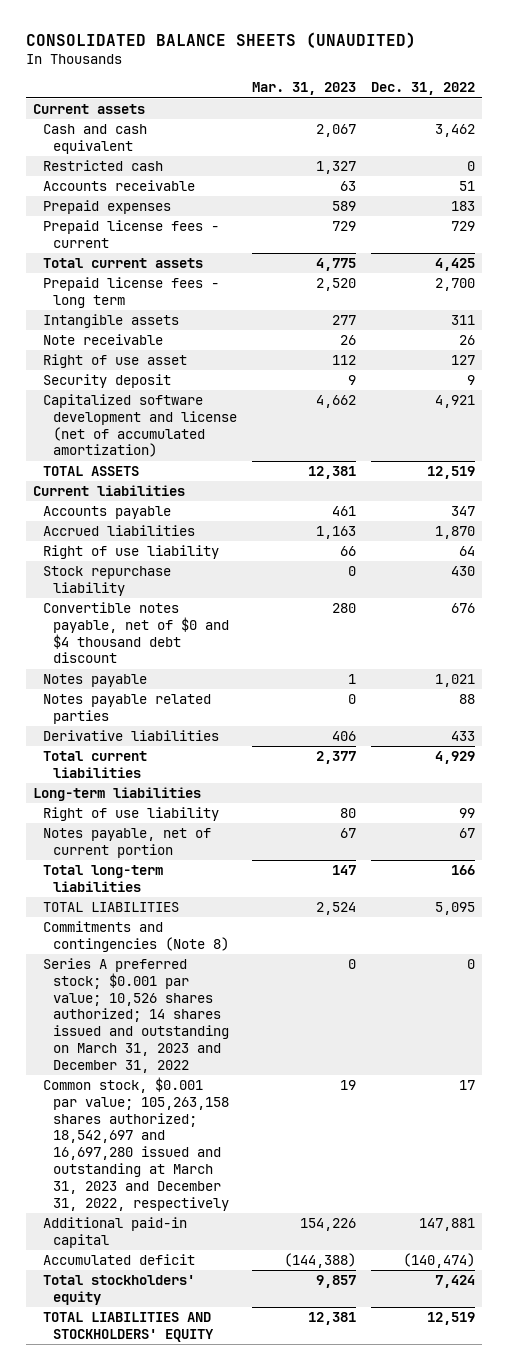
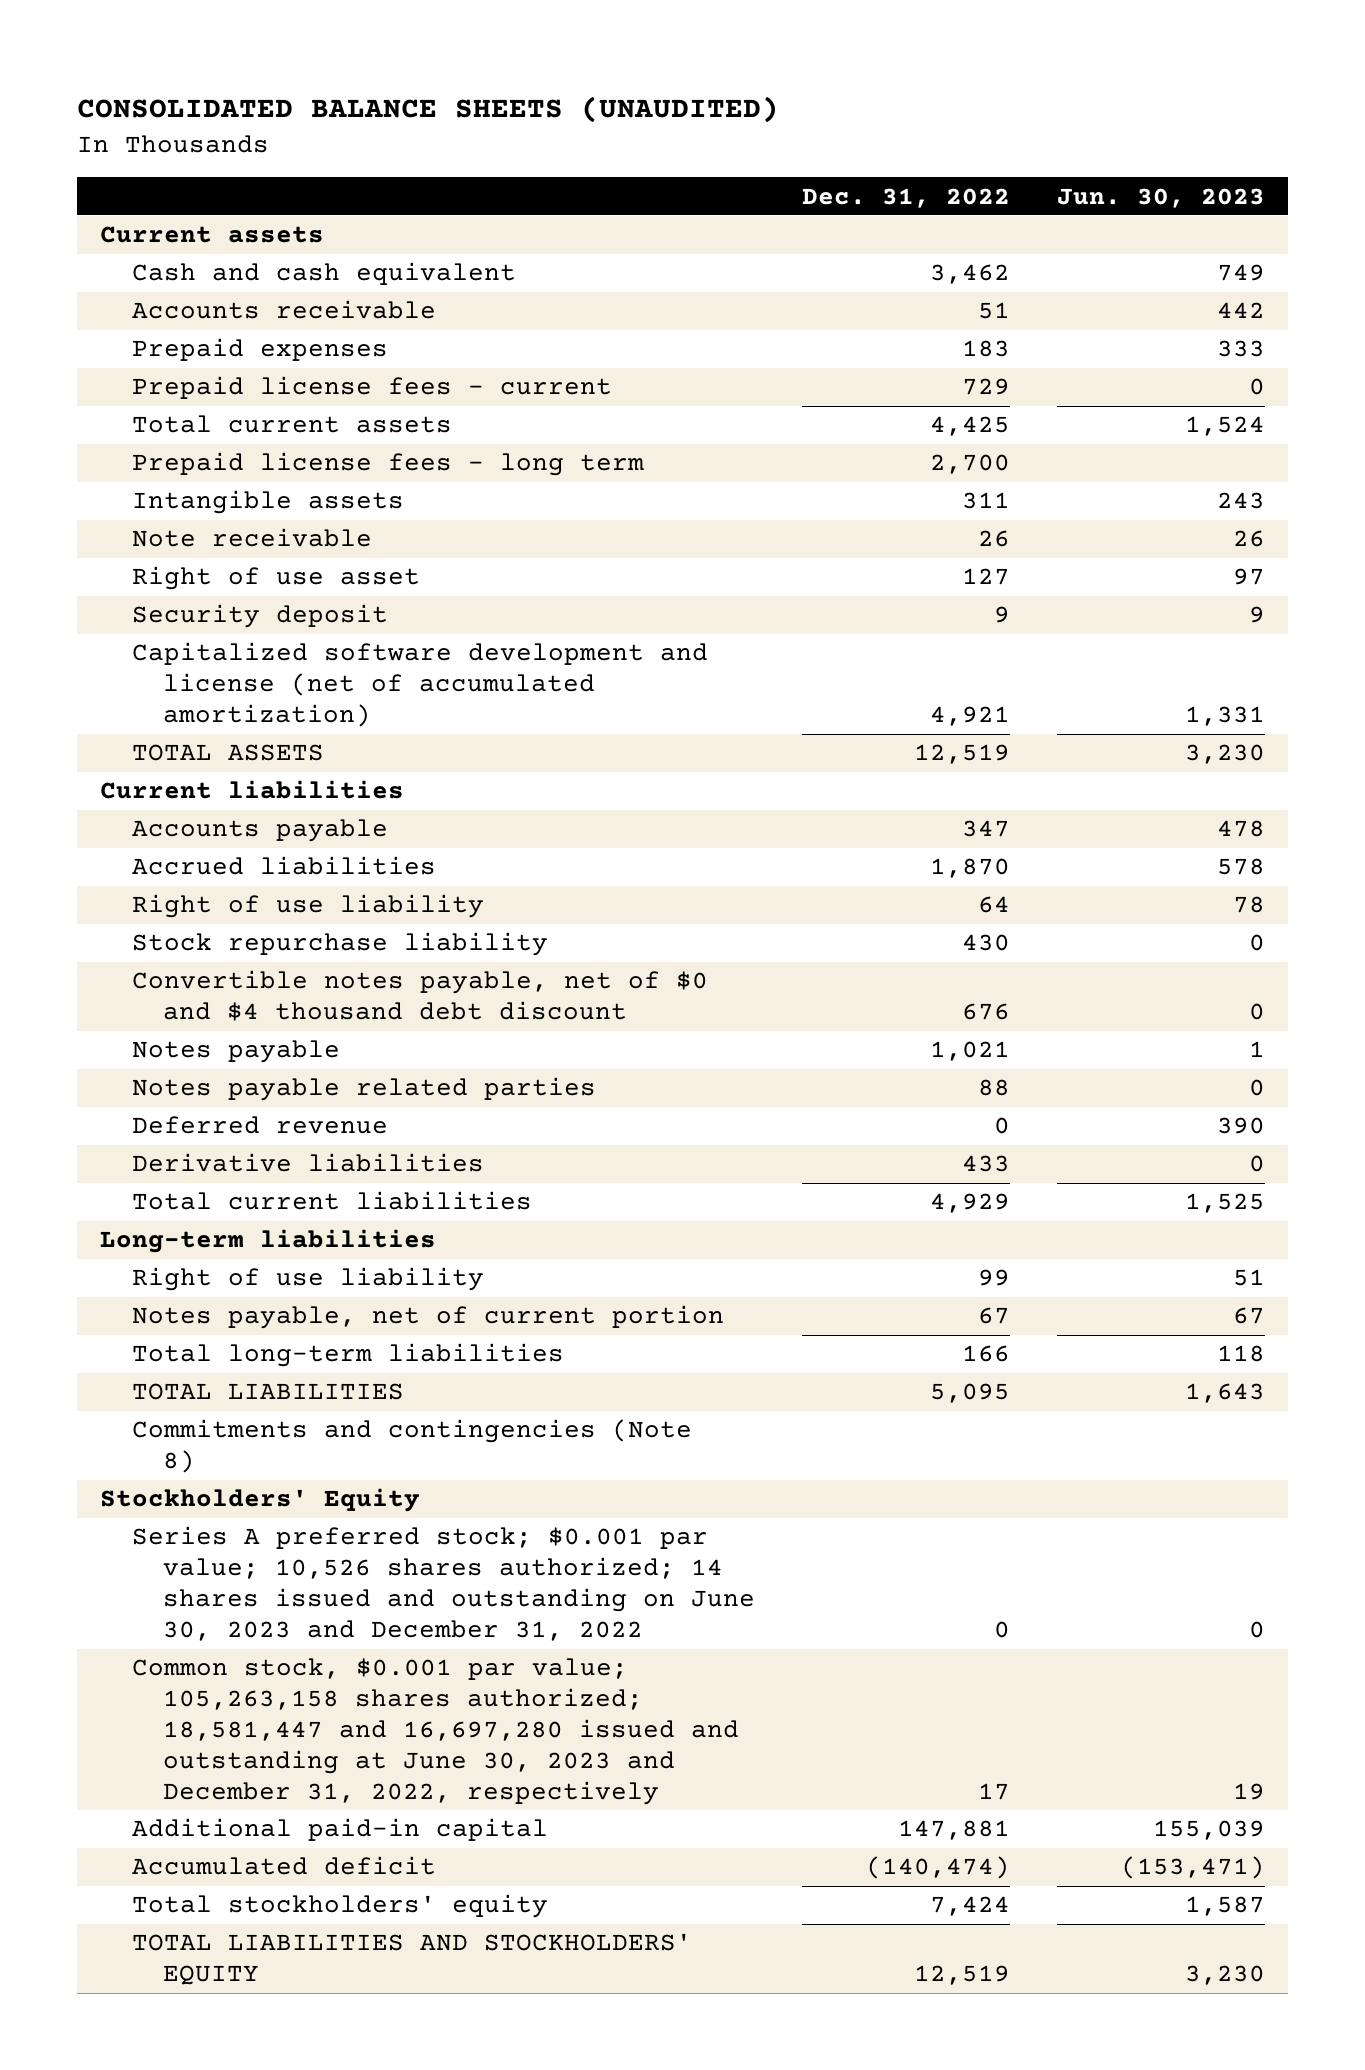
[252,82,357,96] Mar. 31, 2023 -> none
none -> [1056,187,1265,208] Jun. 30, 2023
[43,159,164,171] Restricted cash -> none
none -> [131,1116,388,1135] Deferred revenue
none -> [99,1488,420,1513] Stockholders' Equity
[43,957,230,1073] Series A preferred stock; $0.001 par value; 10,526 shares authorized; 14 shares issued and outstanding on March 31, 2023 and December 31, 2022 -> [131,1526,756,1642] Series A preferred stock; $0.001 par value; 10,526 shares authorized; 14 shares issued and outstanding on June 30, 2023 and December 31, 2022
[43,1076,230,1211] Common stock, $0.001 par value; 105,263,158 shares authorized; 18,542,697 and 16,697,280 issued and outstanding at March 31, 2023 and December 31, 2022, respectively -> [131,1658,740,1806] Common stock, $0.001 par value; 105,263,158 shares authorized; 18,581,447 and 16,697,280 issued and outstanding at June 30, 2023 and December 31, 2022, respectively

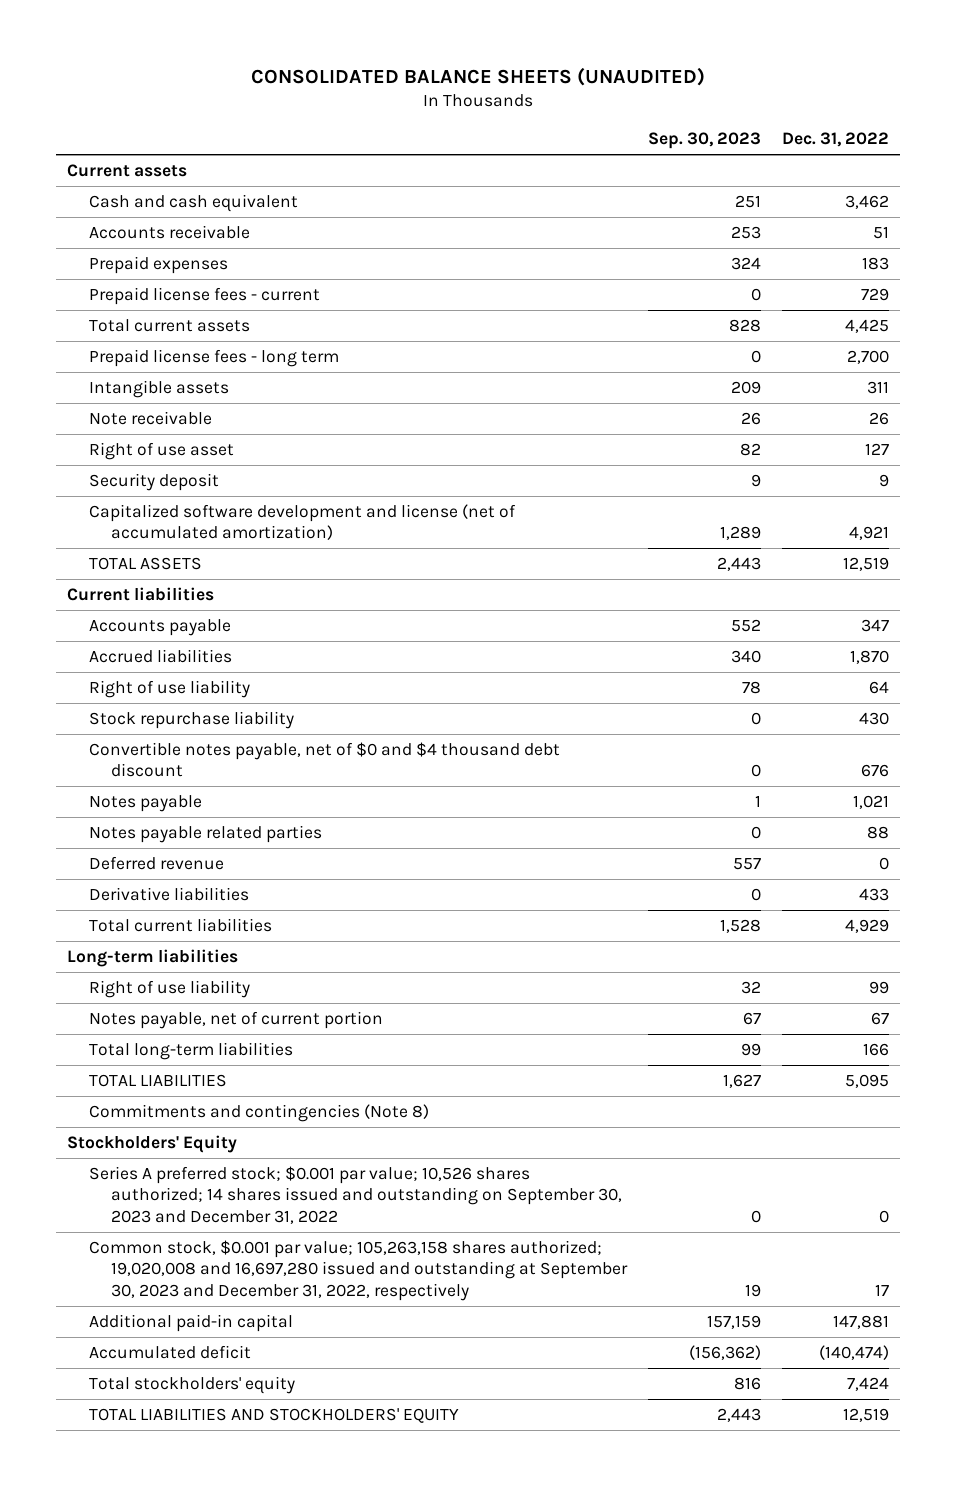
[1056,187,1265,208] Jun. 30, 2023 -> none
none -> [648,132,762,150] Sep. 30, 2023
[131,1526,756,1642] Series A preferred stock; $0.001 par value; 10,526 shares authorized; 14 shares issued and outstanding on June 30, 2023 and December 31, 2022 -> [88,1165,623,1224] Series A preferred stock; $0.001 par value; 10,526 shares authorized; 14 shares issued and outstanding on September 30, 2023 and December 31, 2022
[131,1658,740,1806] Common stock, $0.001 par value; 105,263,158 shares authorized; 18,581,447 and 16,697,280 issued and outstanding at June 30, 2023 and December 31, 2022, respectively -> [88,1239,629,1301] Common stock, $0.001 par value; 105,263,158 shares authorized; 19,020,008 and 16,697,280 issued and outstanding at September 30, 2023 and December 31, 2022, respectively

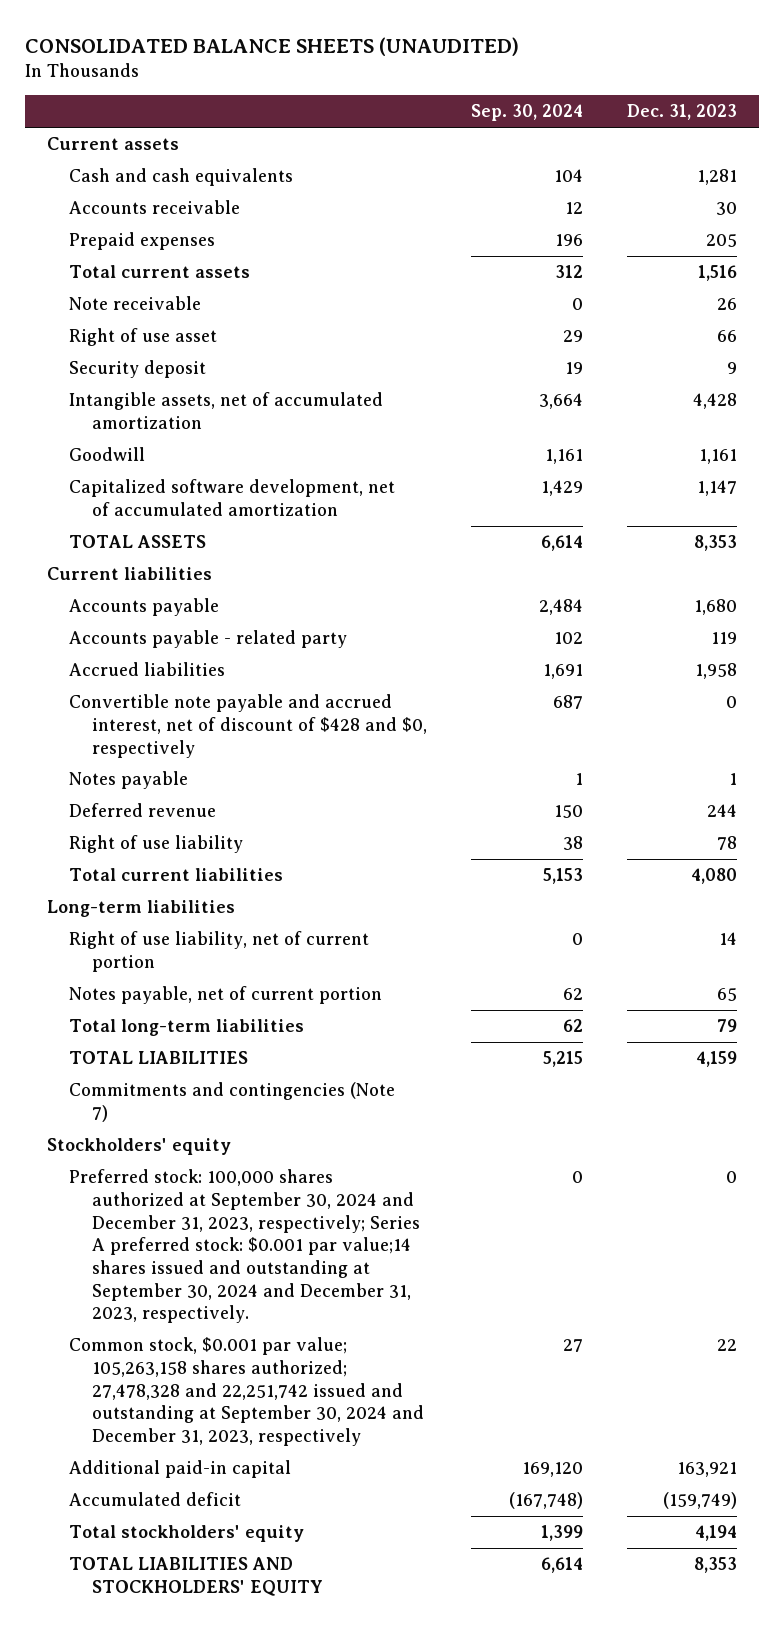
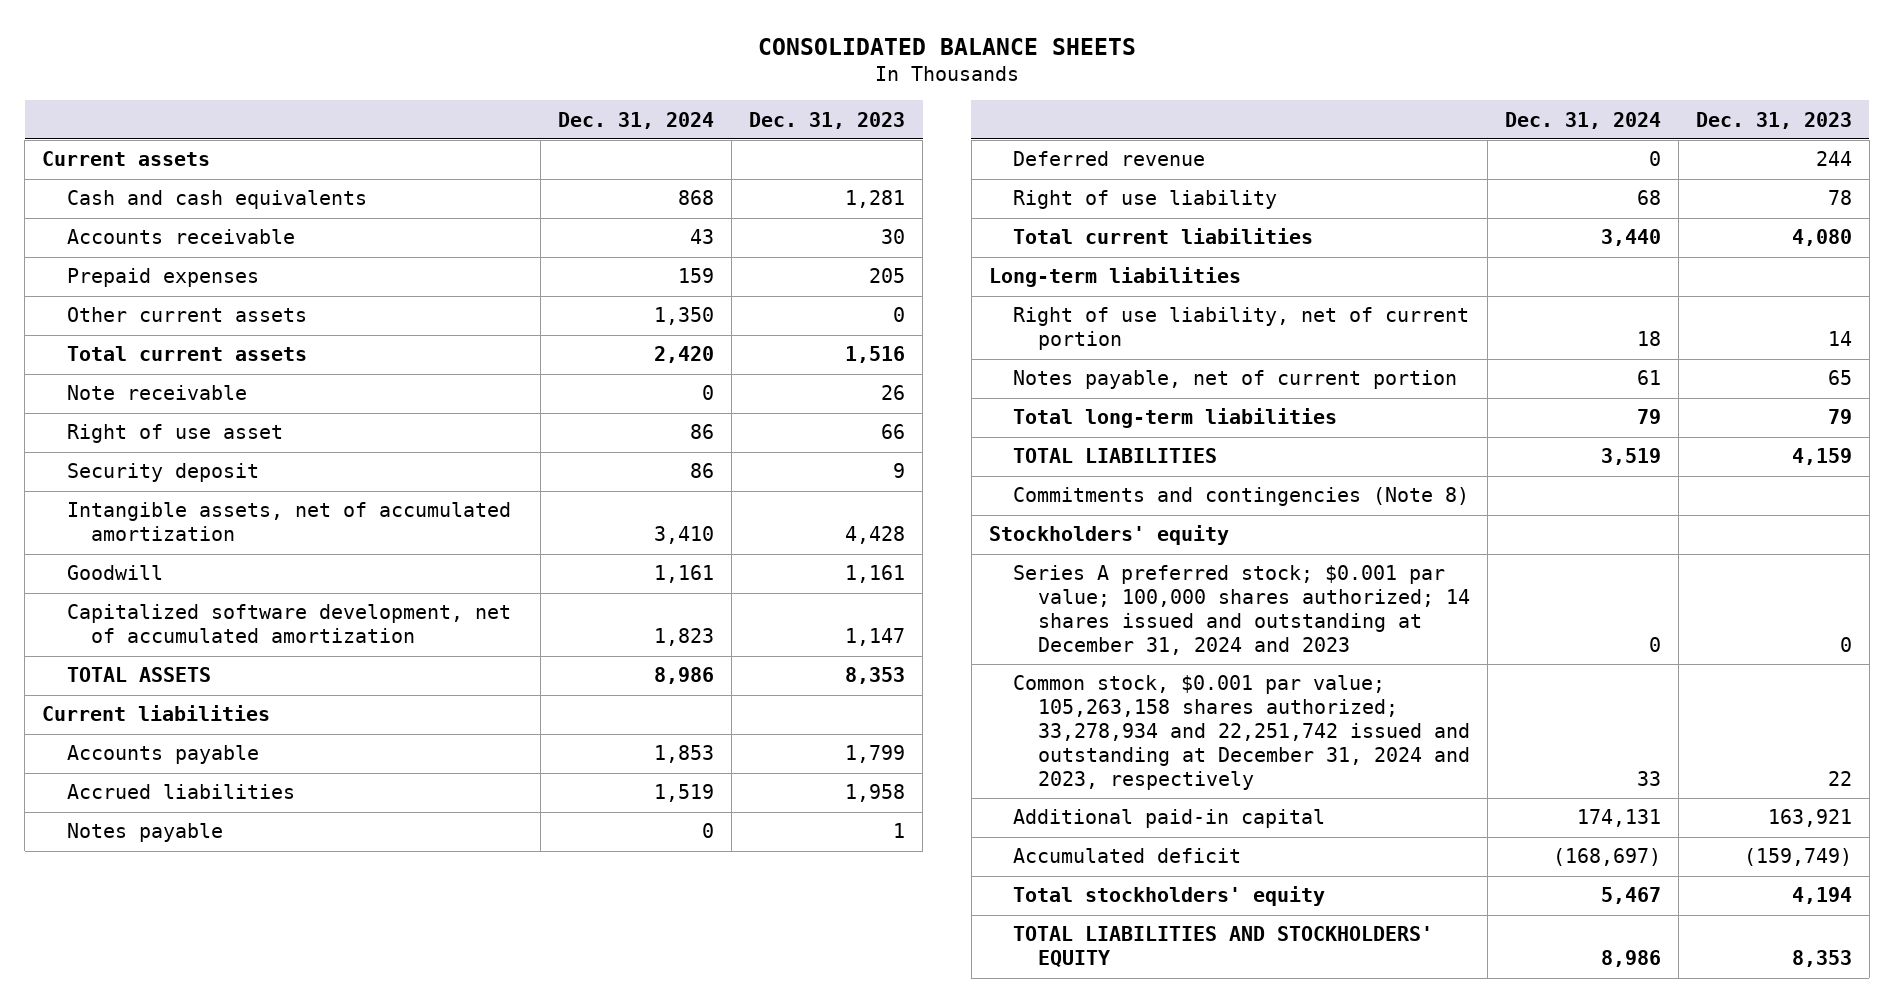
[24,36,519,56] CONSOLIDATED BALANCE SHEETS (UNAUDITED) -> [757,37,1136,55] CONSOLIDATED BALANCE SHEETS
[470,104,583,122] Sep. 30, 2024 -> none
none -> [558,111,715,129] Dec. 31, 2024
none -> [66,307,307,323] Other current assets
[69,630,348,649] Accounts payable - related party -> none
[693,599,737,616] 1,680 -> [845,745,906,764] 1,799
[69,694,427,758] Convertible note payable and accrued interest, net of discount of $428 and $0, respectively -> none
[69,1082,396,1122] Commitments and contingencies (Note 7) -> [1013,487,1470,507] Commitments and contingencies (Note 8)
[69,1169,420,1324] Preferred stock: 100,000 shares authorized at September 30, 2024 and December 31, 2023, respectively; Series A preferred stock: $0.001 par value;14 shares issued and outstanding at September 30, 2024 and December 31, 2023, respectively. -> [1013,565,1470,656] Series A preferred stock; $0.001 par value; 100,000 shares authorized; 14 shares issued and outstanding at December 31, 2024 and 2023
[69,1337,424,1446] Common stock, $0.001 par value; 105,263,158 shares authorized; 27,478,328 and 22,251,742 issued and outstanding at September 30, 2024 and December 31, 2023, respectively -> [1013,675,1470,791] Common stock, $0.001 par value; 105,263,158 shares authorized; 33,278,934 and 22,251,742 issued and outstanding at December 31, 2024 and 2023, respectively

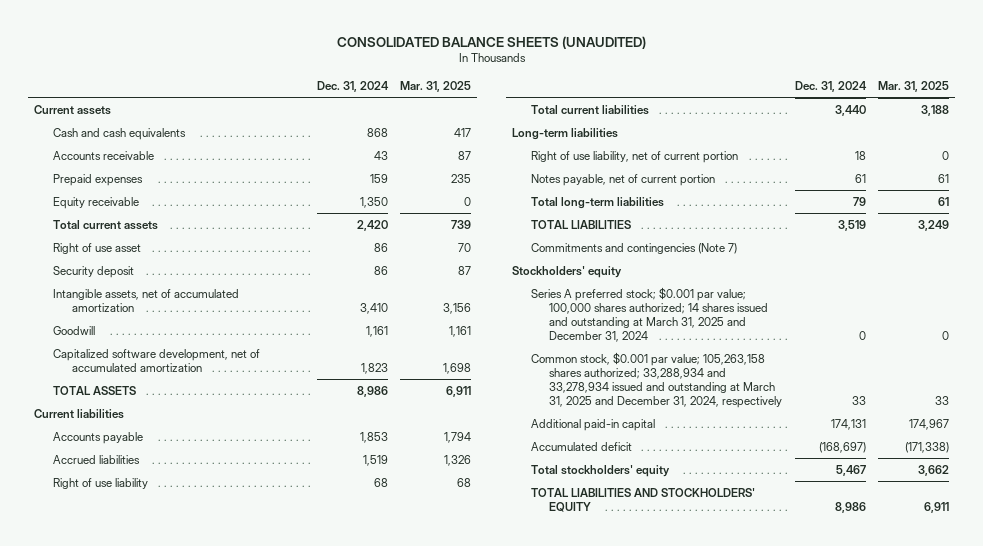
[757,37,1136,55] CONSOLIDATED BALANCE SHEETS -> [336,35,646,49] CONSOLIDATED BALANCE SHEETS (UNAUDITED)
[749,111,906,129] Dec. 31, 2023 -> none
none -> [399,80,471,92] Mar. 31, 2025
[66,307,307,323] Other current assets -> [52,196,139,209] Equity receivable
[66,385,247,401] Note receivable -> none
[66,823,223,843] Notes payable -> none
[1013,151,1206,167] Deferred revenue -> none
[1013,487,1470,507] Commitments and contingencies (Note 8) -> [530,242,737,254] Commitments and contingencies (Note 7)
[1013,565,1470,656] Series A preferred stock; $0.001 par value; 100,000 shares authorized; 14 shares issued and outstanding at December 31, 2024 and 2023 -> [530,286,769,342] Series A preferred stock; $0.001 par value; 100,000 shares authorized; 14 shares issued and outstanding at March 31, 2025 and December 31, 2024
[1013,675,1470,791] Common stock, $0.001 par value; 105,263,158 shares authorized; 33,278,934 and 22,251,742 issued and outstanding at December 31, 2024 and 2023, respectively -> [530,351,783,408] Common stock, $0.001 par value; 105,263,158 shares authorized; 33,288,934 and 33,278,934 issued and outstanding at March 31, 2025 and December 31, 2024, respectively

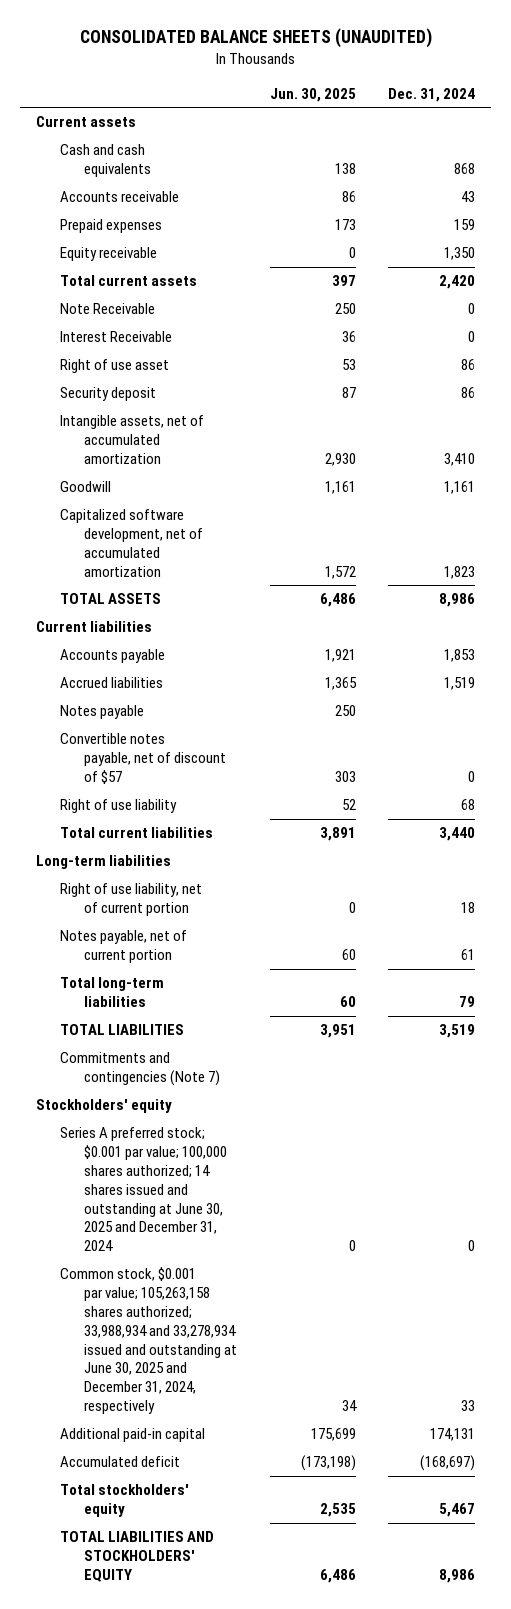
[399,80,471,92] Mar. 31, 2025 -> none
none -> [269,87,356,102] Jun. 30, 2025
none -> [60,303,156,315] Note Receivable
none -> [60,331,173,343] Interest Receivable
none -> [60,705,145,720] Notes payable
none -> [60,733,227,785] Convertible notes payable, net of discount of $57
[530,286,769,342] Series A preferred stock; $0.001 par value; 100,000 shares authorized; 14 shares issued and outstanding at March 31, 2025 and December 31, 2024 -> [60,1127,228,1252] Series A preferred stock; $0.001 par value; 100,000 shares authorized; 14 shares issued and outstanding at June 30, 2025 and December 31, 2024
[530,351,783,408] Common stock, $0.001 par value; 105,263,158 shares authorized; 33,288,934 and 33,278,934 issued and outstanding at March 31, 2025 and December 31, 2024, respectively -> [60,1267,238,1415] Common stock, $0.001 par value; 105,263,158 shares authorized; 33,988,934 and 33,278,934 issued and outstanding at June 30, 2025 and December 31, 2024, respectively

